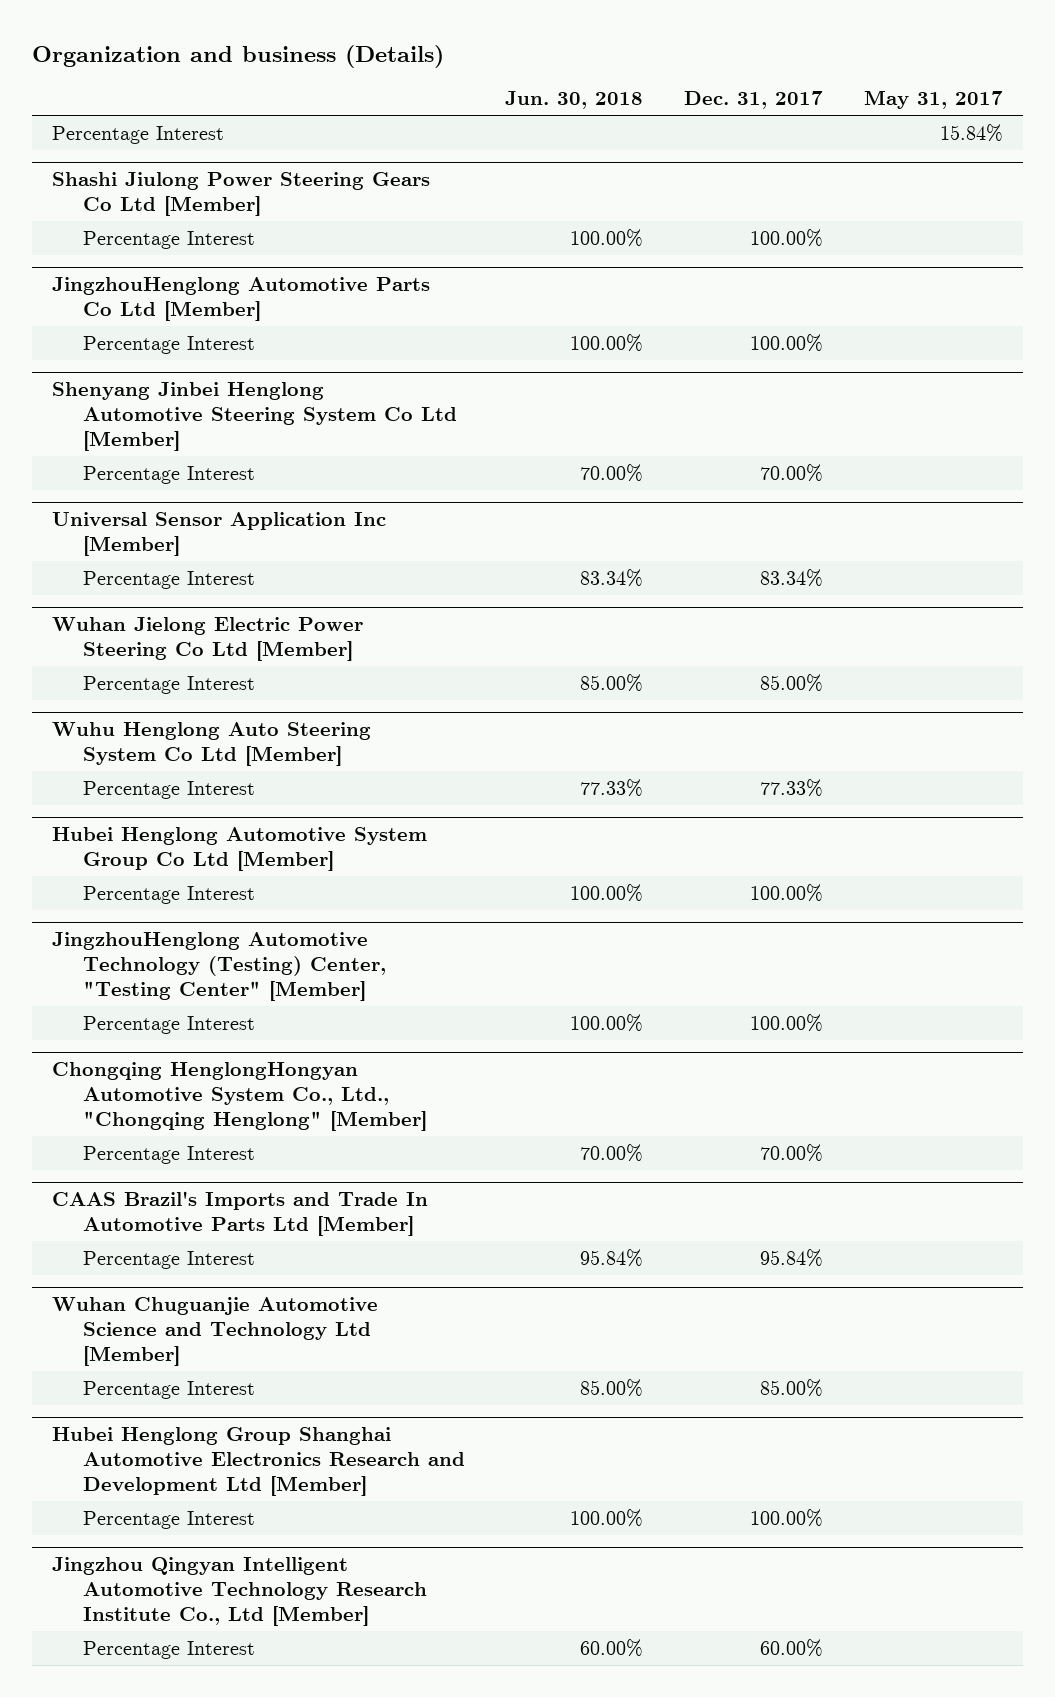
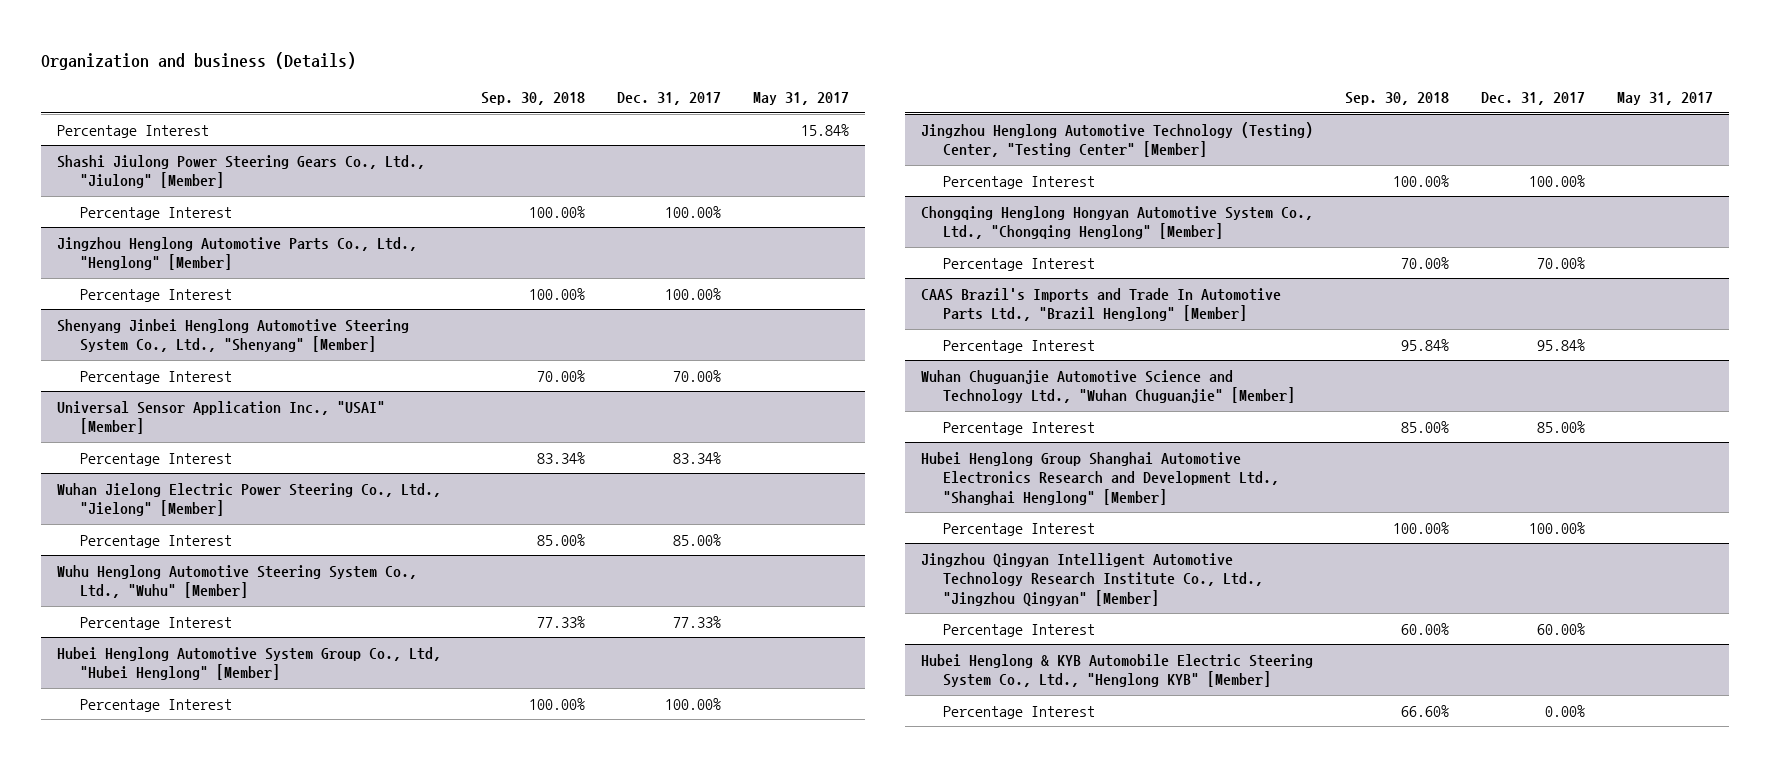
[505,91,644,110] Jun. 30, 2018 -> none
none -> [481,92,586,106] Sep. 30, 2018
[52,172,431,216] Shashi Jiulong Power Steering Gears Co Ltd [Member] -> [57,154,426,189] Shashi Jiulong Power Steering Gears Co., Ltd., "Jiulong" [Member]
[52,277,431,321] JingzhouHenglong Automotive Parts Co Ltd [Member] -> [57,236,418,271] Jingzhou Henglong Automotive Parts Co., Ltd., "Henglong" [Member]
[52,382,457,451] Shenyang Jinbei Henglong Automotive Steering System Co Ltd [Member] -> [57,318,410,353] Shenyang Jinbei Henglong Automotive Steering System Co., Ltd., "Shenyang" [Member]
[52,512,387,556] Universal Sensor Application Inc [Member] -> [57,400,386,435] Universal Sensor Application Inc., "USAI" [Member]
[52,617,364,661] Wuhan Jielong Electric Power Steering Co Ltd [Member] -> [57,482,442,517] Wuhan Jielong Electric Power Steering Co., Ltd., "Jielong" [Member]
[52,722,372,766] Wuhu Henglong Auto Steering System Co Ltd [Member] -> [57,564,418,599] Wuhu Henglong Automotive Steering System Co., Ltd., "Wuhu" [Member]
[52,827,428,871] Hubei Henglong Automotive System Group Co Ltd [Member] -> [57,646,442,681] Hubei Henglong Automotive System Group Co., Ltd, "Hubei Henglong" [Member]
[52,932,386,1001] JingzhouHenglong Automotive Technology (Testing) Center, "Testing Center" [Member] -> [920,121,1313,158] Jingzhou Henglong Automotive Technology (Testing) Center, "Testing Center" [Member]
[52,1062,427,1131] Chongqing HenglongHongyan Automotive System Co., Ltd., "Chongqing Henglong" [Member] -> [920,205,1313,240] Chongqing Henglong Hongyan Automotive System Co., Ltd., "Chongqing Henglong" [Member]
[52,1191,429,1236] CAAS Brazil's Imports and Trade In Automotive Parts Ltd [Member] -> [920,287,1281,322] CAAS Brazil's Imports and Trade In Automotive Parts Ltd., "Brazil Henglong" [Member]
[52,1297,379,1366] Wuhan Chuguanjie Automotive Science and Technology Ltd [Member] -> [920,369,1296,404] Wuhan Chuguanjie Automotive Science and Technology Ltd., "Wuhan Chuguanjie" [Member]
[52,1427,465,1496] Hubei Henglong Group Shanghai Automotive Electronics Research and Development Ltd [Member] -> [920,451,1280,505] Hubei Henglong Group Shanghai Automotive Electronics Research and Development Ltd., "Shanghai Henglong" [Member]
[52,1557,427,1626] Jingzhou Qingyan Intelligent Automotive Technology Research Institute Co., Ltd [Member] -> [920,552,1264,606] Jingzhou Qingyan Intelligent Automotive Technology Research Institute Co., Ltd., "Jingzhou Qingyan" [Member]
none -> [920,653,1313,688] Hubei Henglong & KYB Automobile Electric Steering System Co., Ltd., "Henglong KYB" [Member]
none -> [943,705,1096,719] Percentage Interest

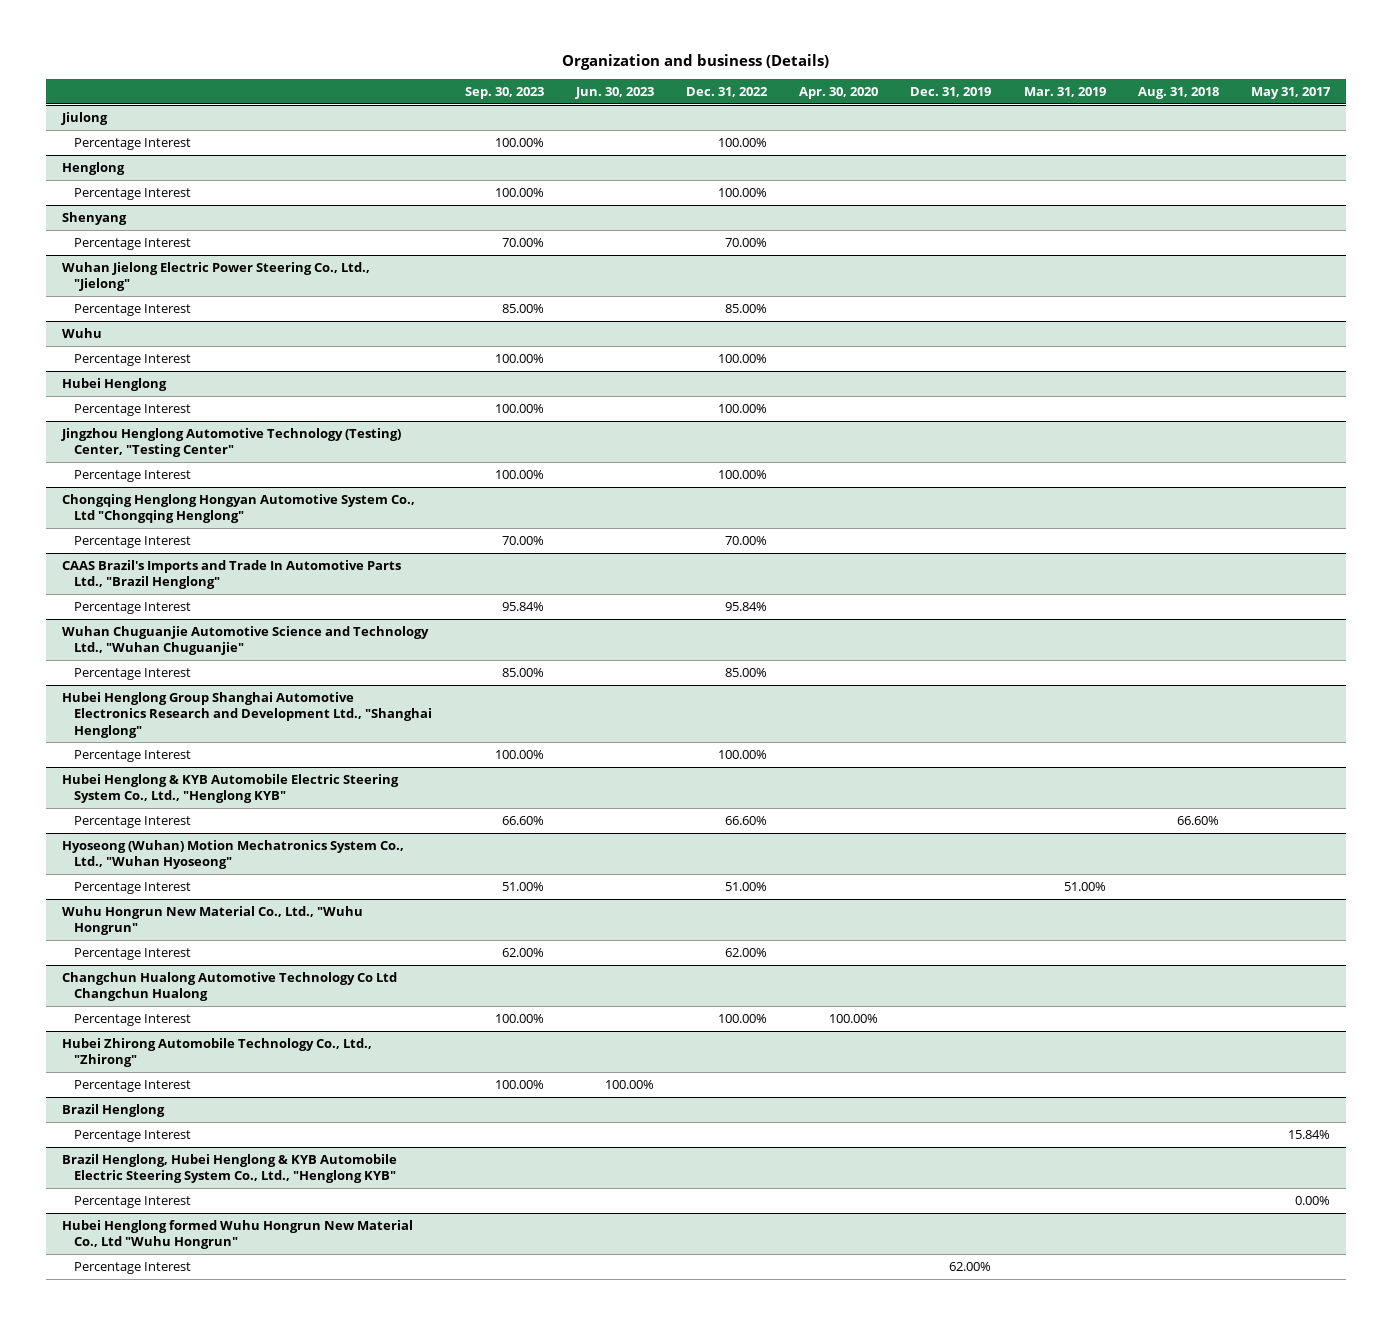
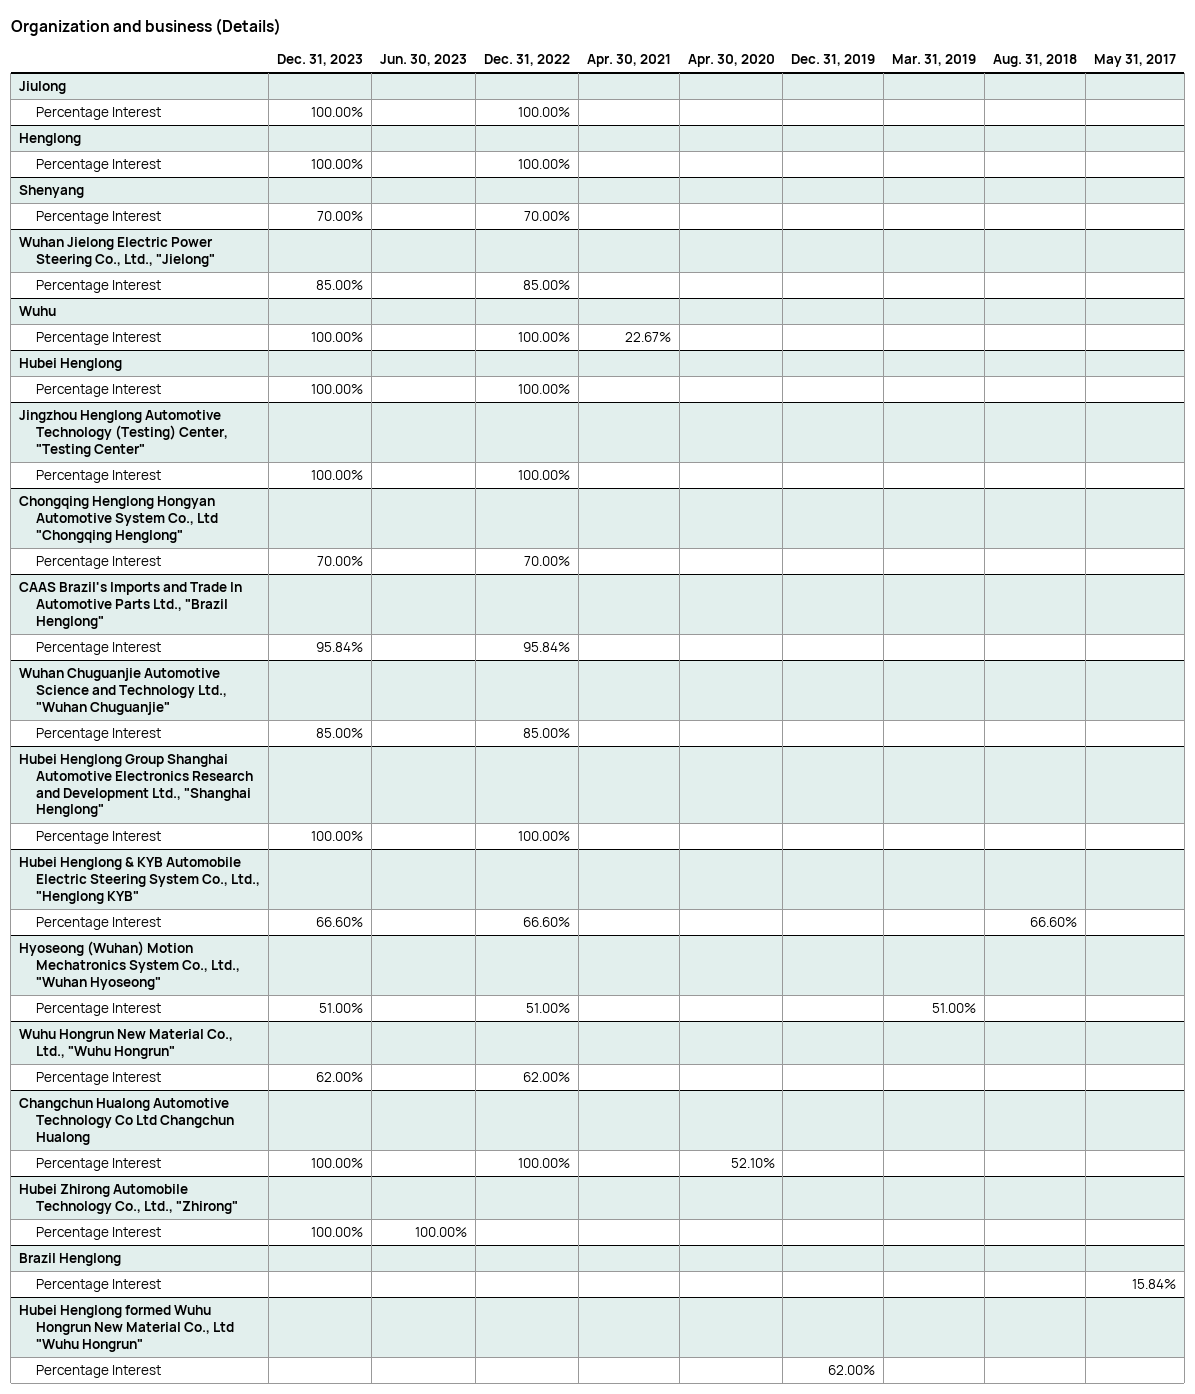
[464,86,544,99] Sep. 30, 2023 -> none
none -> [277,53,364,66] Dec. 31, 2023
none -> [586,53,671,67] Apr. 30, 2021
[829,1013,879,1023] 100.00% -> [730,1158,775,1169] 52.10%
[61,1153,397,1184] Brazil Henglong, Hubei Henglong & KYB Automobile Electric Steering System Co., Ltd., "Henglong KYB" -> none
[74,1195,192,1208] Percentage Interest -> none

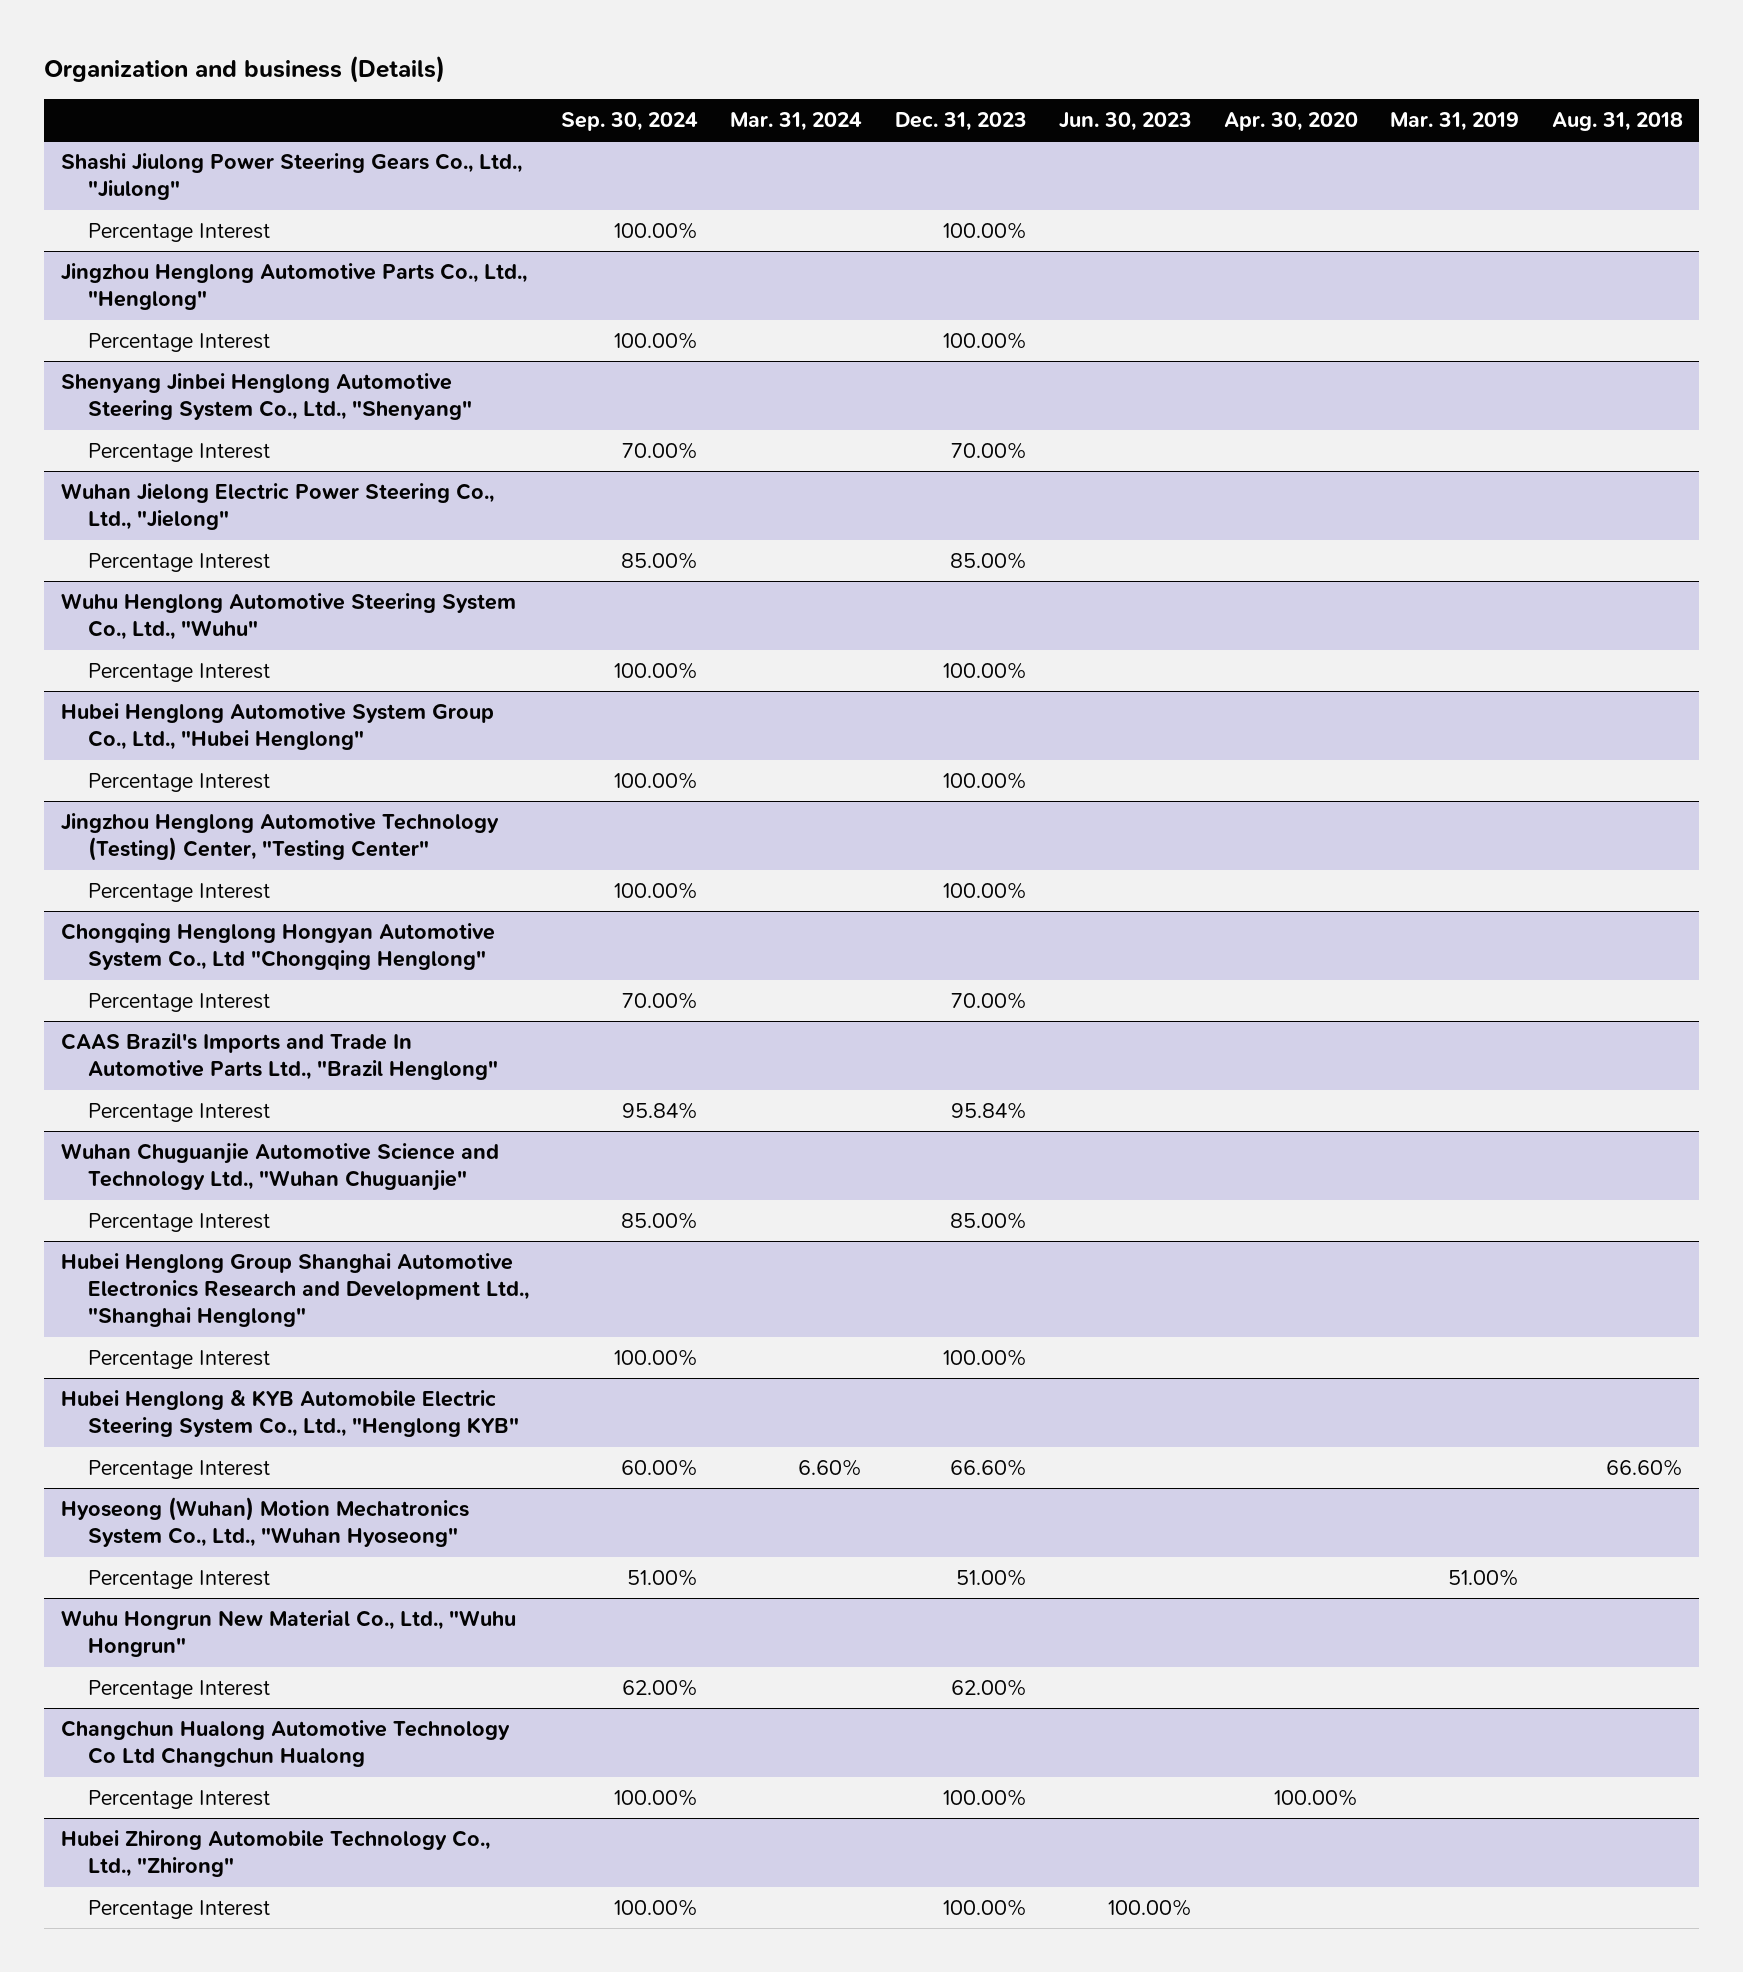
[483,53,570,66] Dec. 31, 2022 -> none
[586,53,671,67] Apr. 30, 2021 -> none
[791,53,876,66] Dec. 31, 2019 -> none
[1093,53,1176,67] May 31, 2017 -> none
none -> [561,111,699,131] Sep. 30, 2024
none -> [730,111,863,131] Mar. 31, 2024
[19,81,67,95] Jiulong -> [60,152,522,201] Shashi Jiulong Power Steering Gears Co., Ltd., "Jiulong"
[19,133,82,147] Henglong -> [60,262,527,311] Jingzhou Henglong Automotive Parts Co., Ltd., "Henglong"
[19,185,85,199] Shenyang -> [60,372,472,421] Shenyang Jinbei Henglong Automotive Steering System Co., Ltd., "Shenyang"
[19,306,57,317] Wuhu -> [60,592,516,641] Wuhu Henglong Automotive Steering System Co., Ltd., "Wuhu"
[19,358,123,372] Hubei Henglong -> [60,702,494,751] Hubei Henglong Automotive System Group Co., Ltd., "Hubei Henglong"
[730,1158,775,1169] 52.10% -> [1274,1788,1359,1806] 100.00%
[19,1253,122,1267] Brazil Henglong -> none
[36,1279,162,1293] Percentage Interest -> none
[19,1305,235,1352] Hubei Henglong formed Wuhu Hongrun New Material Co., Ltd "Wuhu Hongrun" -> none
[36,1365,162,1379] Percentage Interest -> none

